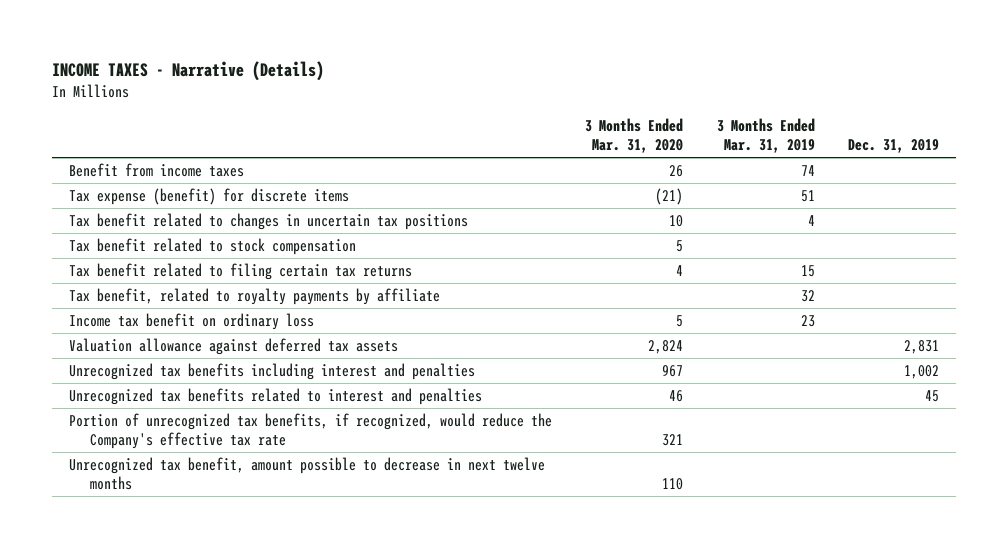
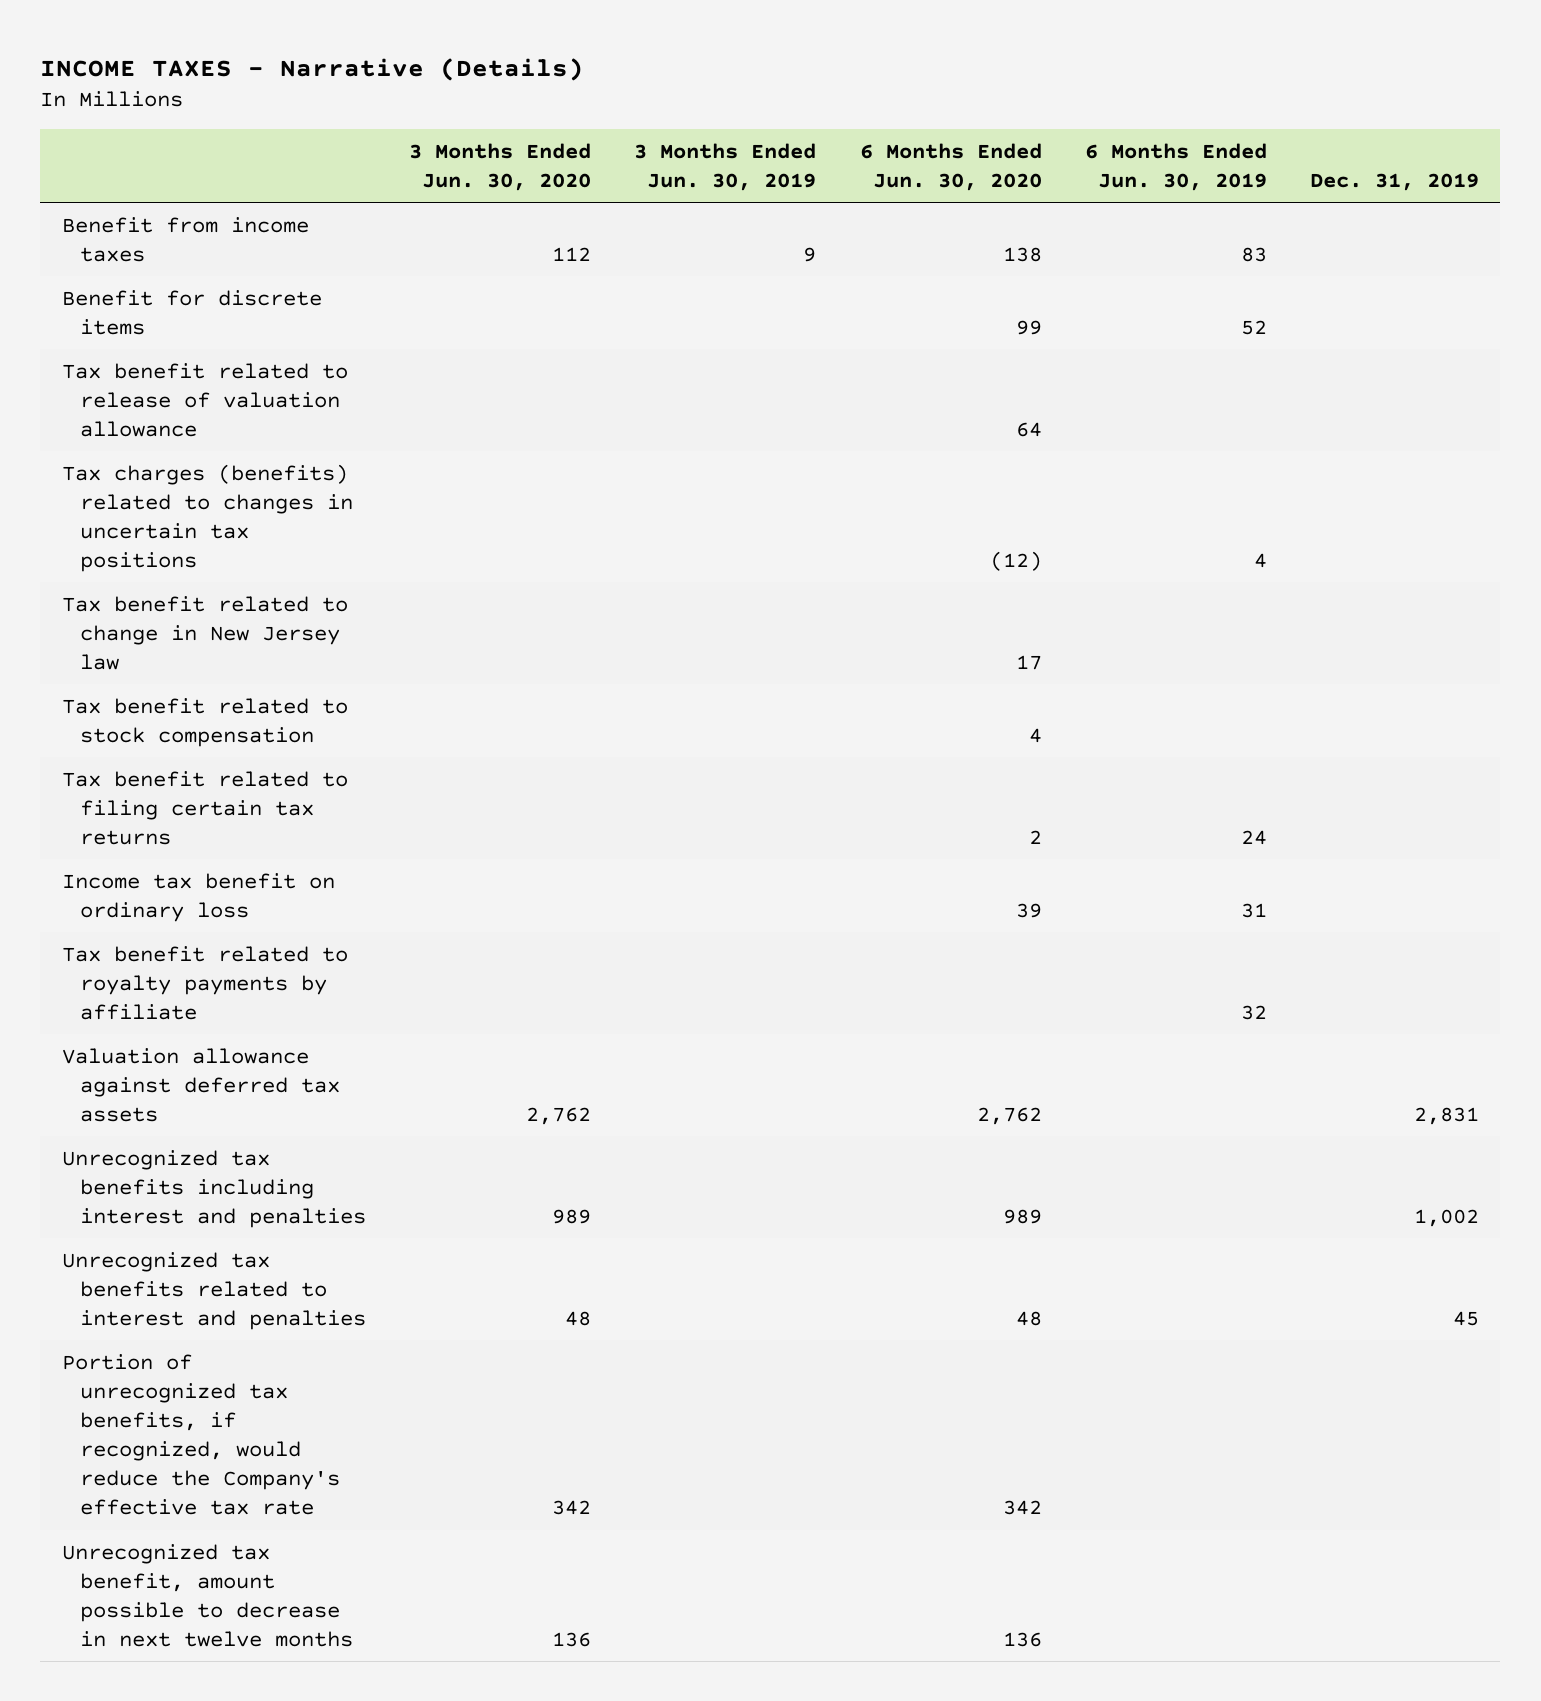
[585,118,684,153] 3 Months Ended Mar. 31, 2020 -> none
[716,118,815,153] 3 Months Ended Mar. 31, 2019 -> none
none -> [409,142,592,192] 3 Months Ended Jun. 30, 2020
none -> [634,142,817,192] 3 Months Ended Jun. 30, 2019
none -> [859,142,1042,192] 6 Months Ended Jun. 30, 2020
none -> [1084,142,1267,192] 6 Months Ended Jun. 30, 2019
[69,187,350,205] Tax expense (benefit) for discrete items -> [61,289,322,335] Benefit for discrete items
none -> [61,362,348,437] Tax benefit related to release of valuation allowance
[69,212,469,230] Tax benefit related to changes in uncertain tax positions -> [61,463,354,573] Tax charges (benefits) related to changes in uncertain tax positions
none -> [61,595,348,670] Tax benefit related to change in New Jersey law
[69,287,441,305] Tax benefit, related to royalty payments by affiliate -> none
none -> [61,945,348,1020] Tax benefit related to royalty payments by affiliate

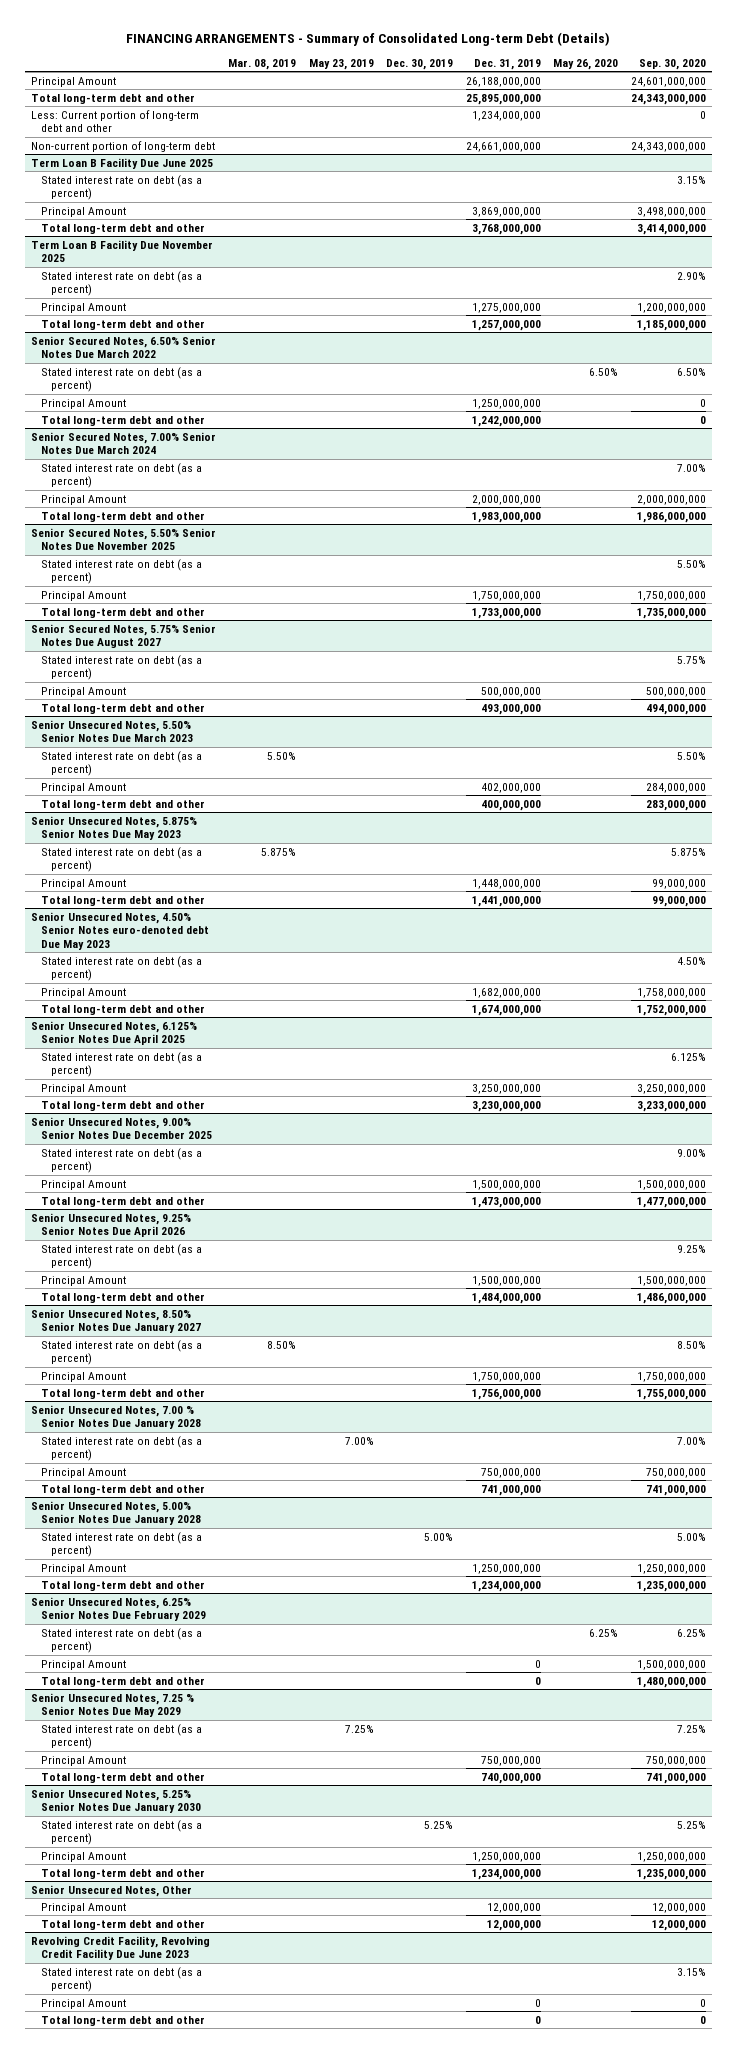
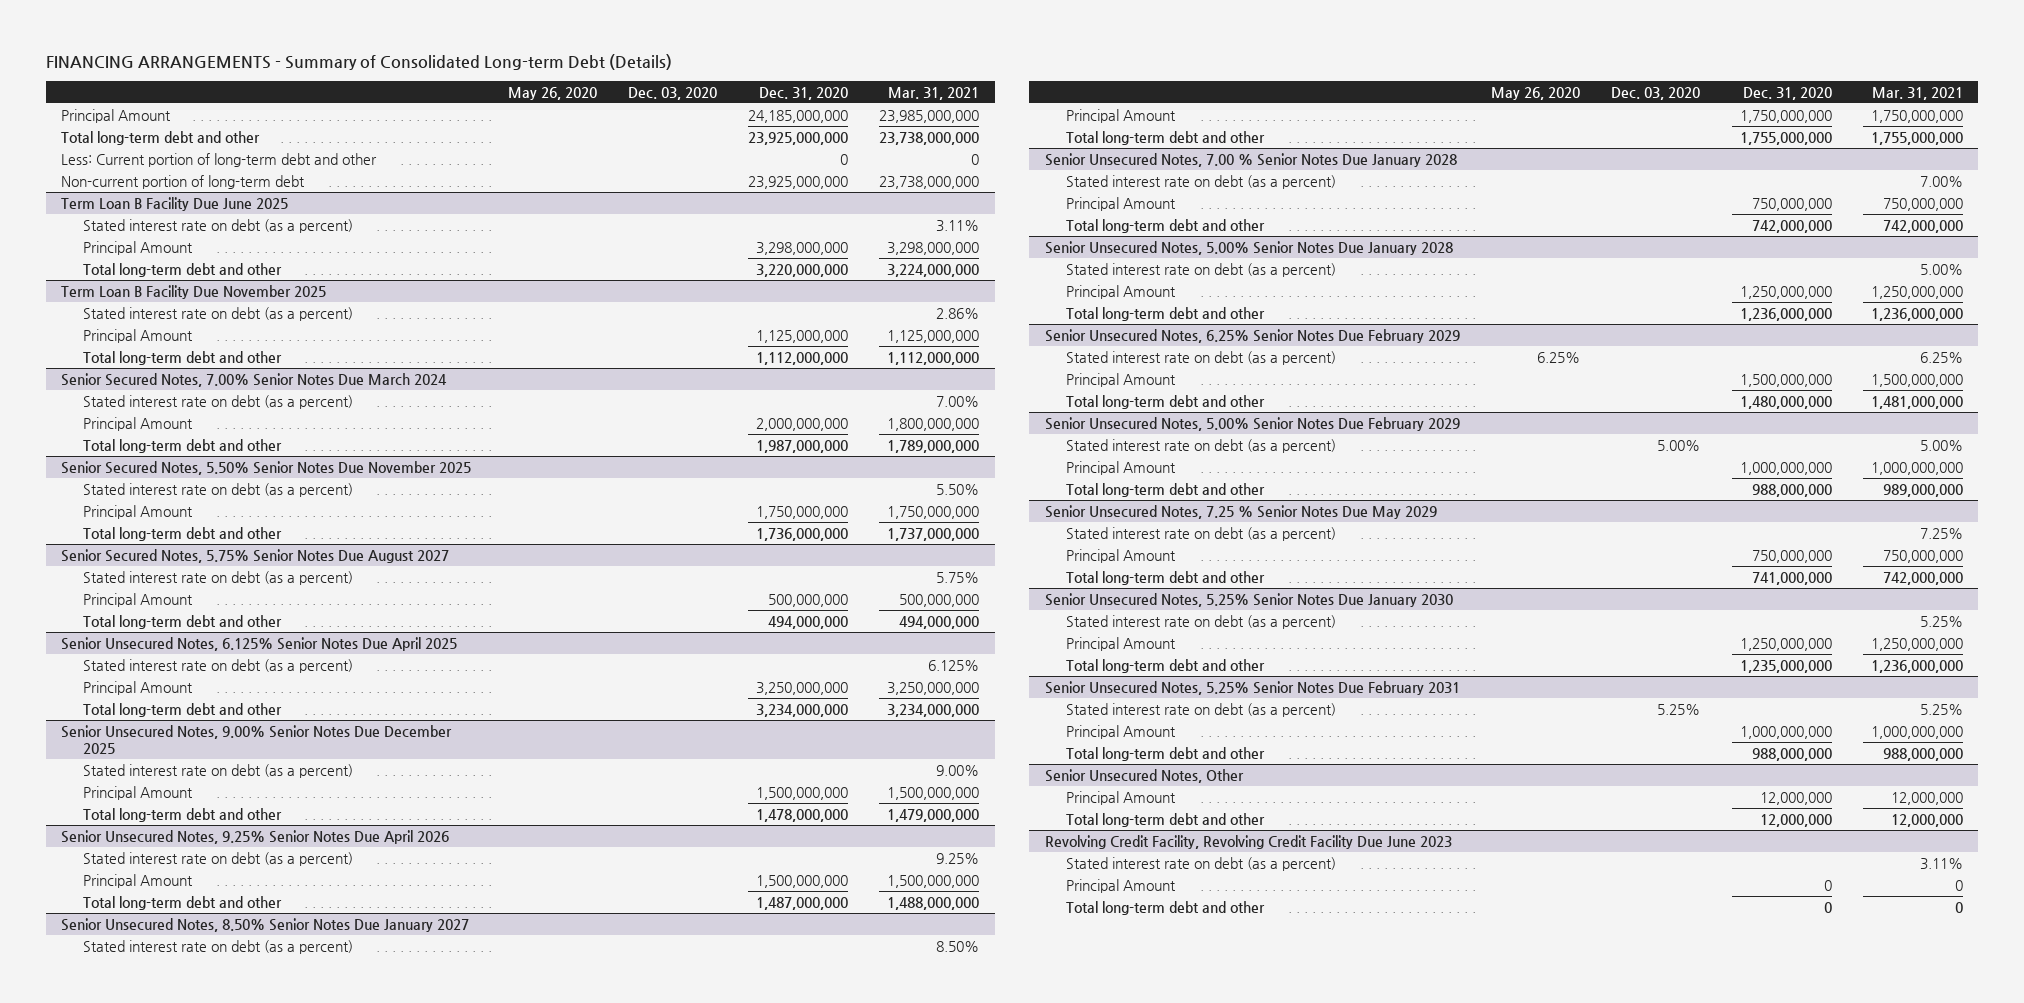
[228,59,297,71] Mar. 08, 2019 -> none
[308,59,374,71] May 23, 2019 -> none
[386,59,454,71] Dec. 30, 2019 -> none
[473,59,541,71] Dec. 31, 2019 -> none
[638,59,706,71] Sep. 30, 2020 -> none
none -> [627,86,717,100] Dec. 03, 2020
none -> [758,86,848,100] Dec. 31, 2020
none -> [888,86,980,100] Mar. 31, 2021
[30,335,216,359] Senior Secured Notes, 6.50% Senior Notes Due March 2022 -> none
[40,366,202,393] Stated interest rate on debt (as a percent) -> none
[40,398,126,409] Principal Amount -> none
[40,415,205,426] Total long-term debt and other -> none
[30,719,193,743] Senior Unsecured Notes, 5.50% Senior Notes Due March 2023 -> none
[40,750,202,777] Stated interest rate on debt (as a percent) -> none
[40,782,126,793] Principal Amount -> none
[40,799,205,810] Total long-term debt and other -> none
[30,815,197,841] Senior Unsecured Notes, 5.875% Senior Notes Due May 2023 -> none
[40,846,202,873] Stated interest rate on debt (as a percent) -> none
[40,878,126,889] Principal Amount -> none
[40,895,205,906] Total long-term debt and other -> none
[30,911,209,950] Senior Unsecured Notes, 4.50% Senior Notes euro-denoted debt Due May 2023 -> none
[40,955,202,982] Stated interest rate on debt (as a percent) -> none
[40,987,126,998] Principal Amount -> none
[40,1004,205,1015] Total long-term debt and other -> none
none -> [1045,416,1461,431] Senior Unsecured Notes, 5.00% Senior Notes Due February 2029
none -> [1066,438,1337,453] Stated interest rate on debt (as a percent)
none -> [1066,460,1177,475] Principal Amount
none -> [1066,482,1266,497] Total long-term debt and other
none -> [1045,680,1461,695] Senior Unsecured Notes, 5.25% Senior Notes Due February 2031
none -> [1066,702,1337,717] Stated interest rate on debt (as a percent)
none -> [1066,724,1177,739] Principal Amount
none -> [1066,746,1266,761] Total long-term debt and other

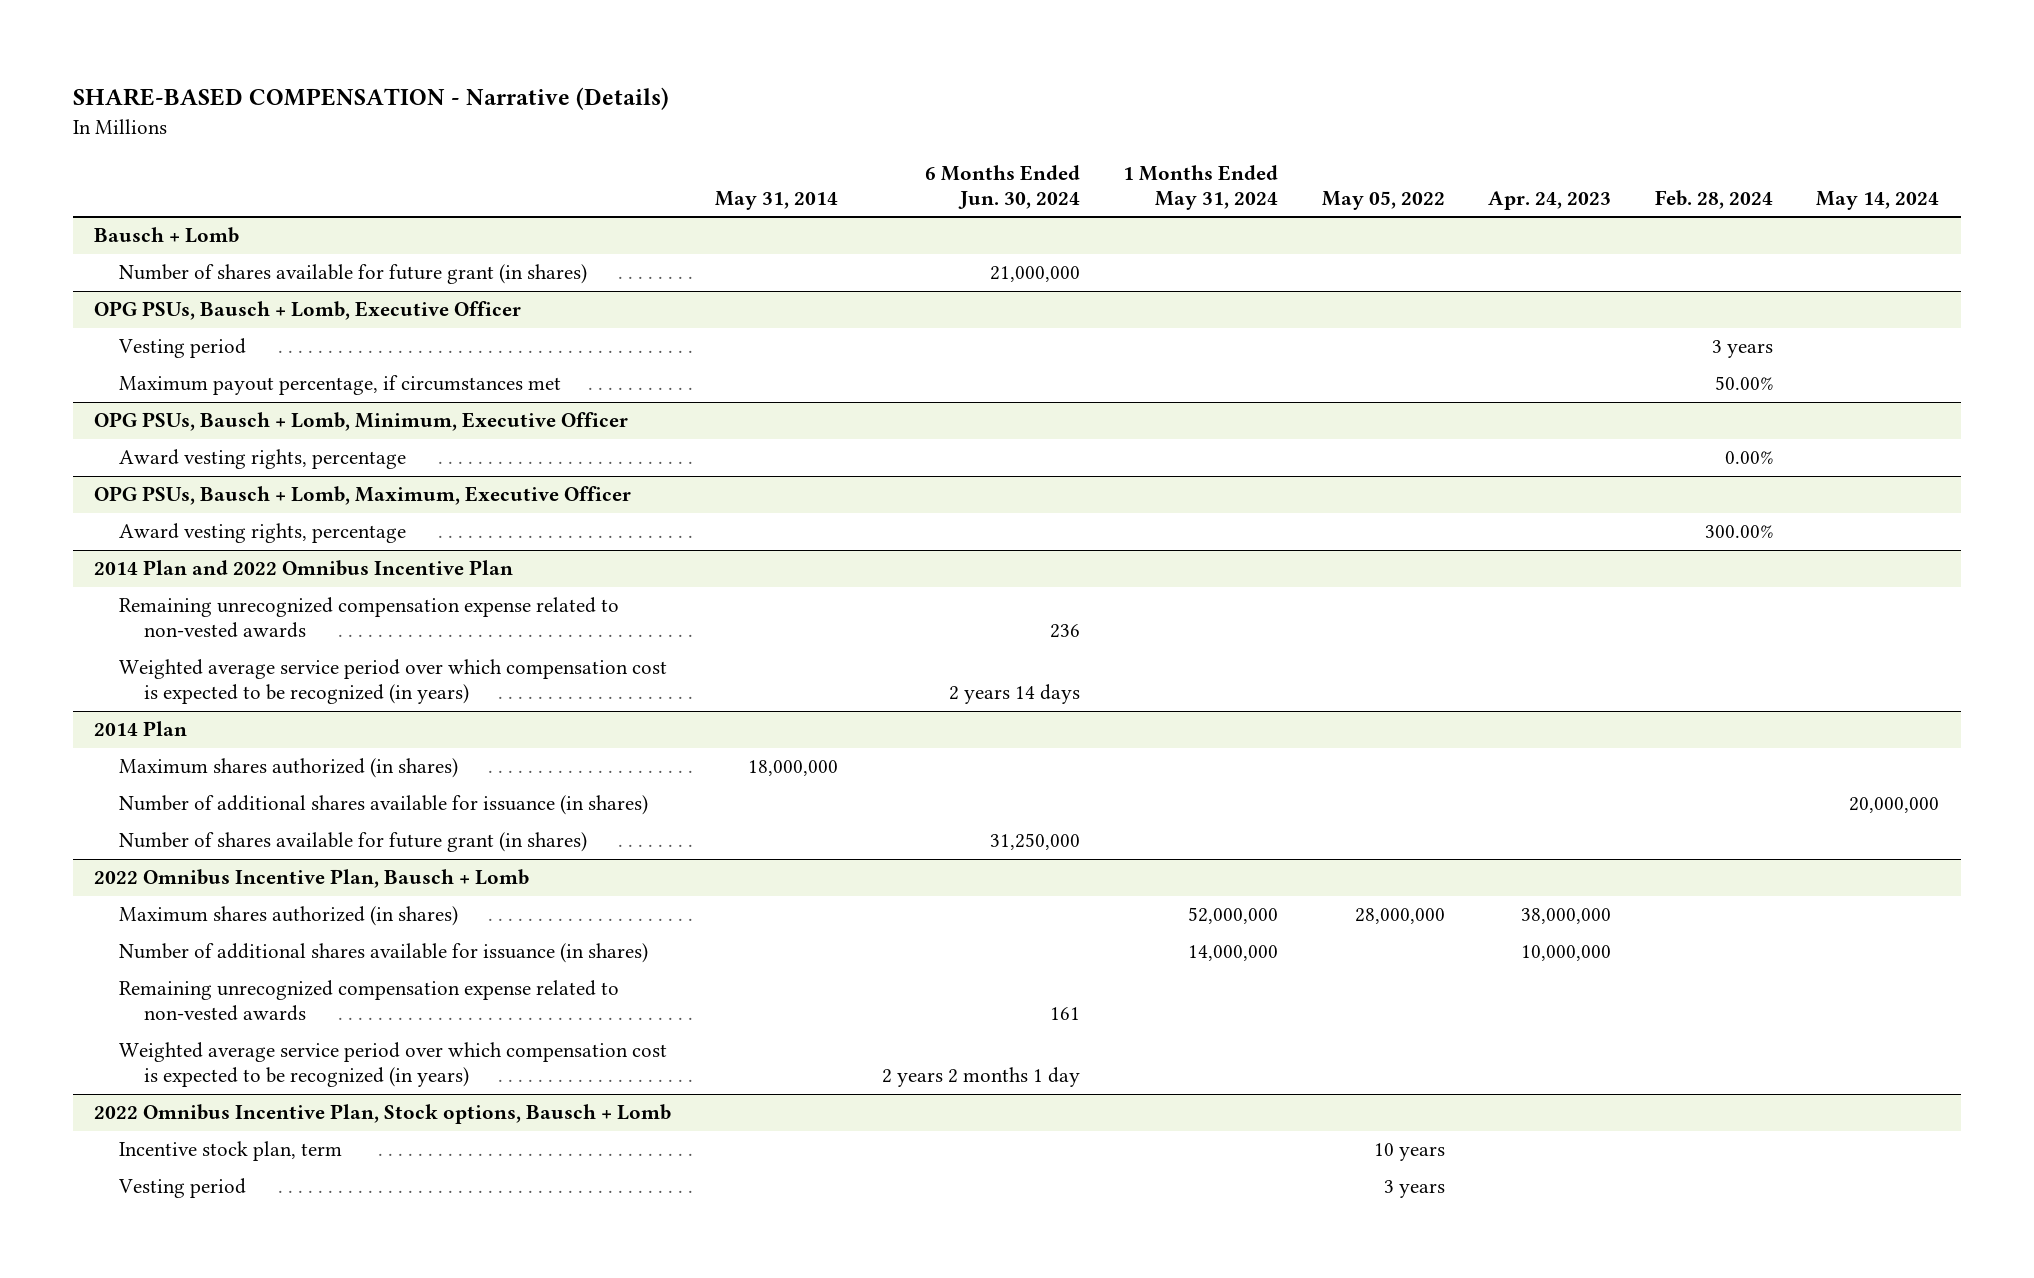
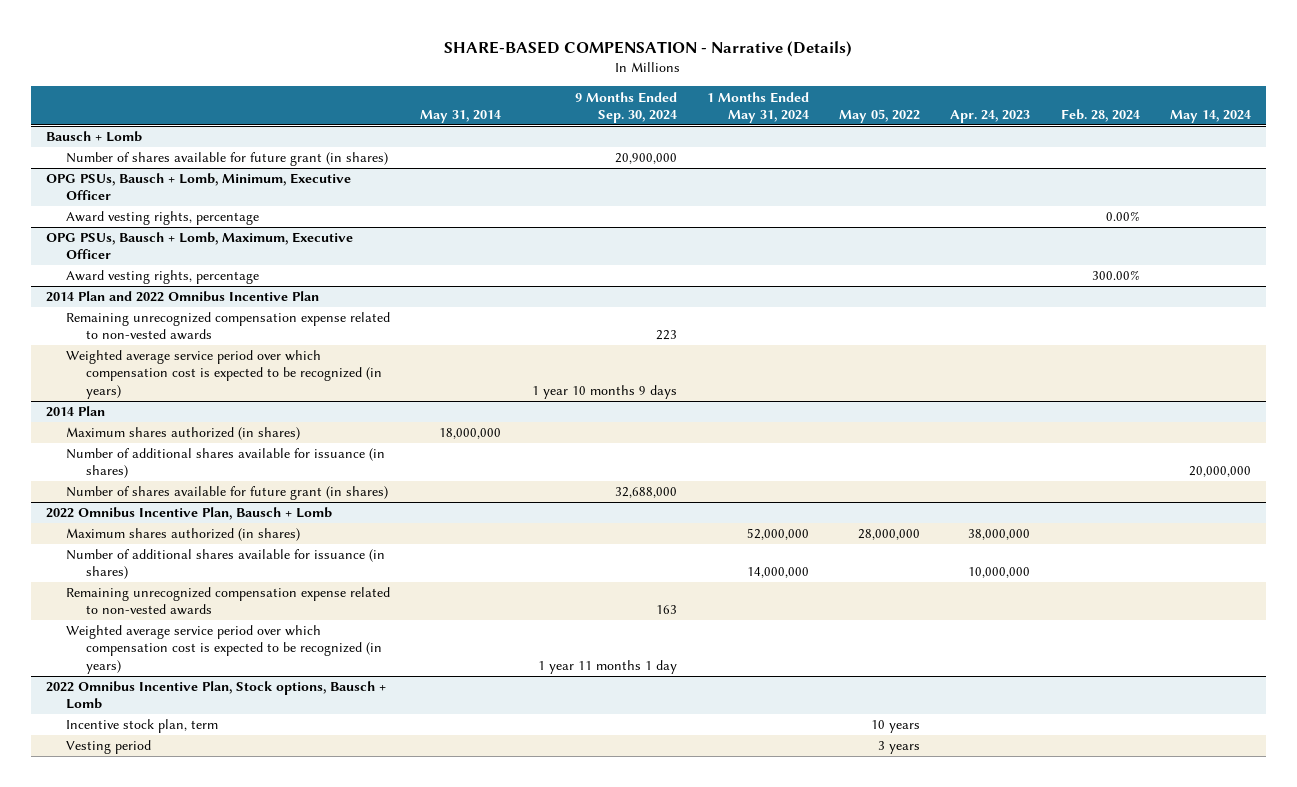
[924,165,1080,209] 6 Months Ended Jun. 30, 2024 -> none
none -> [574,91,677,123] 9 Months Ended Sep. 30, 2024
[94,301,522,321] OPG PSUs, Bausch + Lomb, Executive Officer -> none
[118,338,247,359] Vesting period -> none
[119,375,562,396] Maximum payout percentage, if circumstances met -> none

